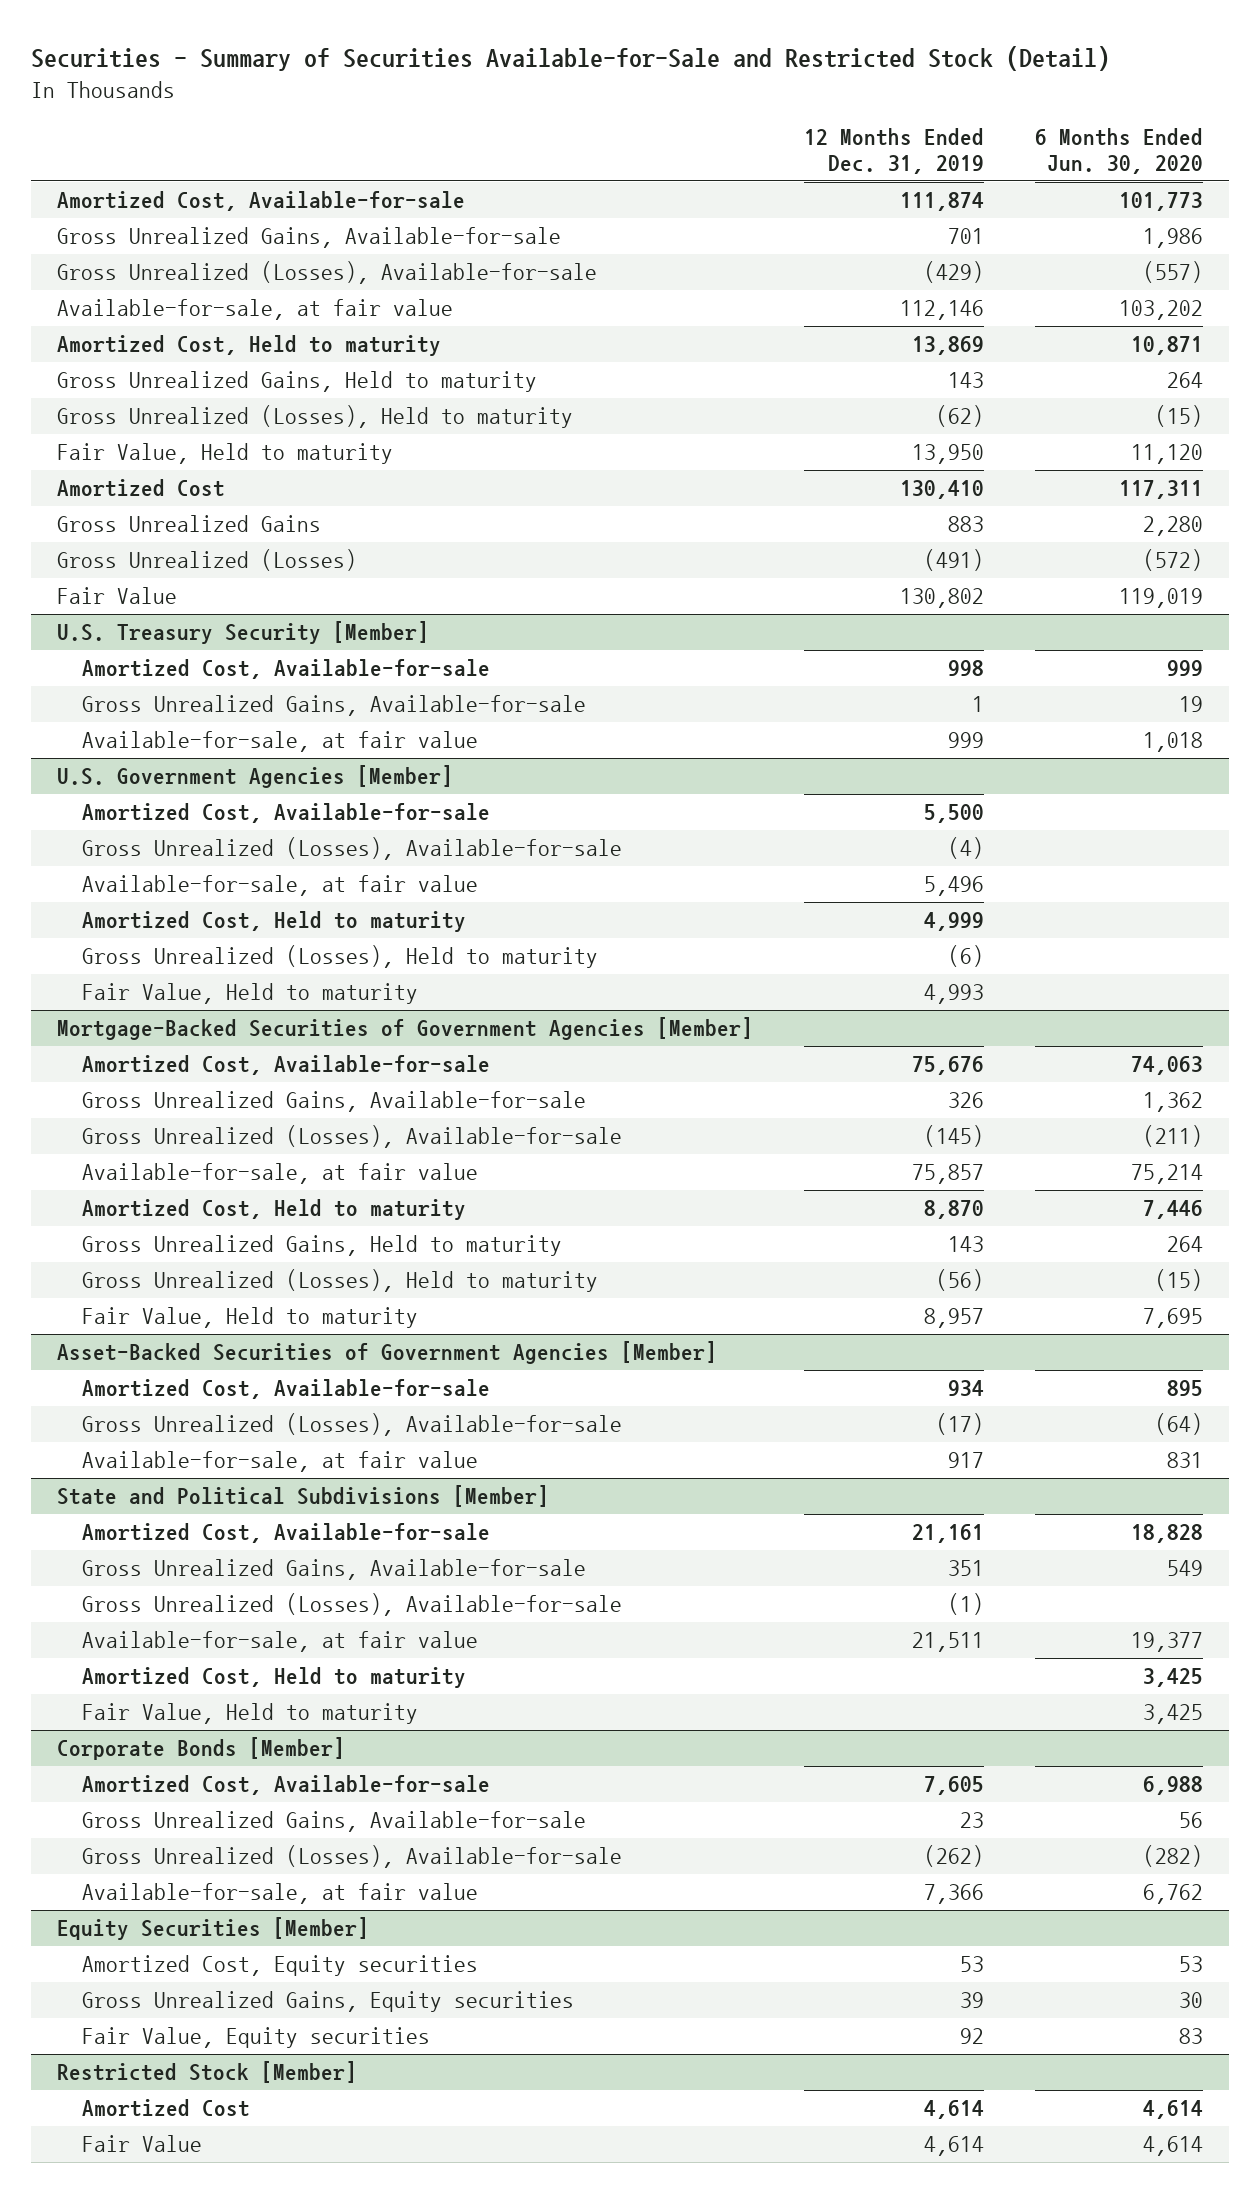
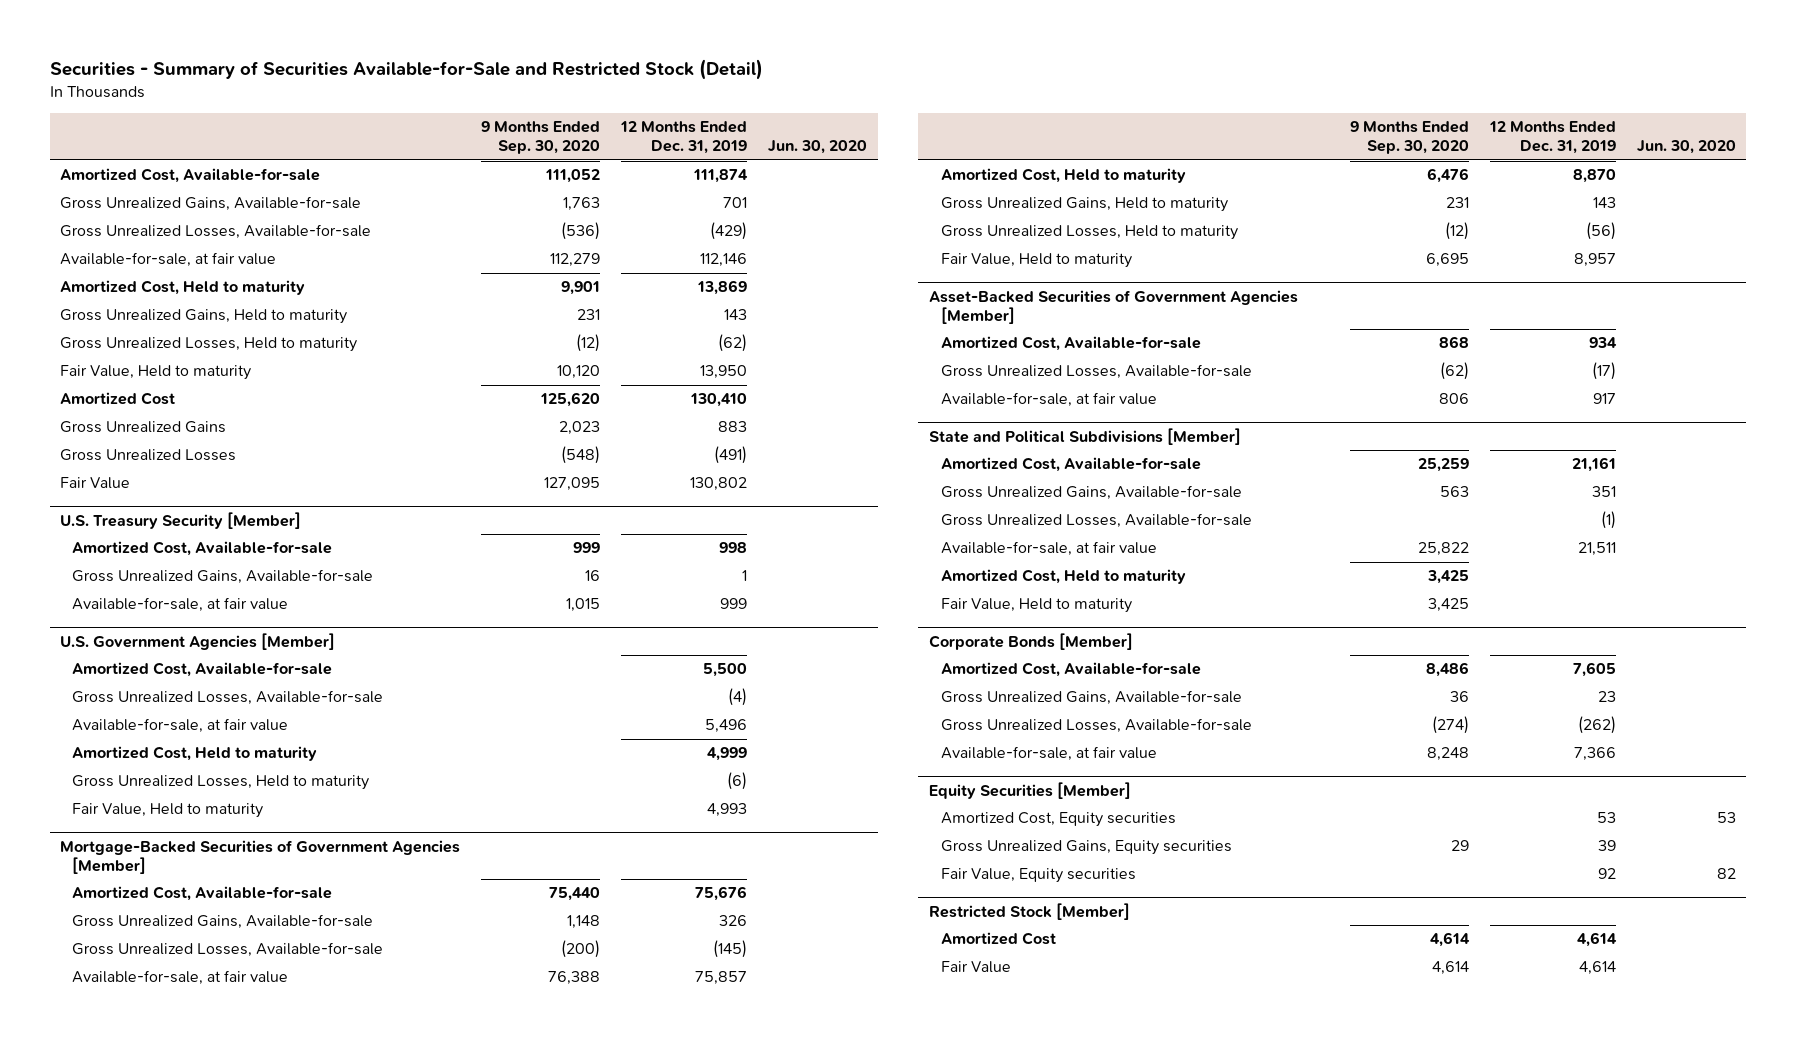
[1035,128,1204,174] 6 Months Ended Jun. 30, 2020 -> none
none -> [481,121,601,155] 9 Months Ended Sep. 30, 2020
none -> [768,140,868,155] Jun. 30, 2020
[56,261,597,285] Gross Unrealized (Losses), Available-for-sale -> [60,224,372,240] Gross Unrealized Losses, Available-for-sale
[56,405,573,429] Gross Unrealized (Losses), Held to maturity -> [60,337,358,353] Gross Unrealized Losses, Held to maturity
[56,549,357,572] Gross Unrealized (Losses) -> [60,449,237,462] Gross Unrealized Losses
[81,837,622,861] Gross Unrealized (Losses), Available-for-sale -> [72,690,384,706] Gross Unrealized Losses, Available-for-sale
[81,945,598,969] Gross Unrealized (Losses), Held to maturity -> [72,775,370,791] Gross Unrealized Losses, Held to maturity
[81,1125,622,1149] Gross Unrealized (Losses), Available-for-sale -> [72,942,384,958] Gross Unrealized Losses, Available-for-sale
[81,1269,598,1293] Gross Unrealized (Losses), Held to maturity -> [941,225,1239,241] Gross Unrealized Losses, Held to maturity
[81,1413,622,1437] Gross Unrealized (Losses), Available-for-sale -> [941,364,1253,380] Gross Unrealized Losses, Available-for-sale
[81,1593,622,1617] Gross Unrealized (Losses), Available-for-sale -> [941,513,1253,529] Gross Unrealized Losses, Available-for-sale
[81,1845,622,1869] Gross Unrealized (Losses), Available-for-sale -> [941,718,1253,734] Gross Unrealized Losses, Available-for-sale

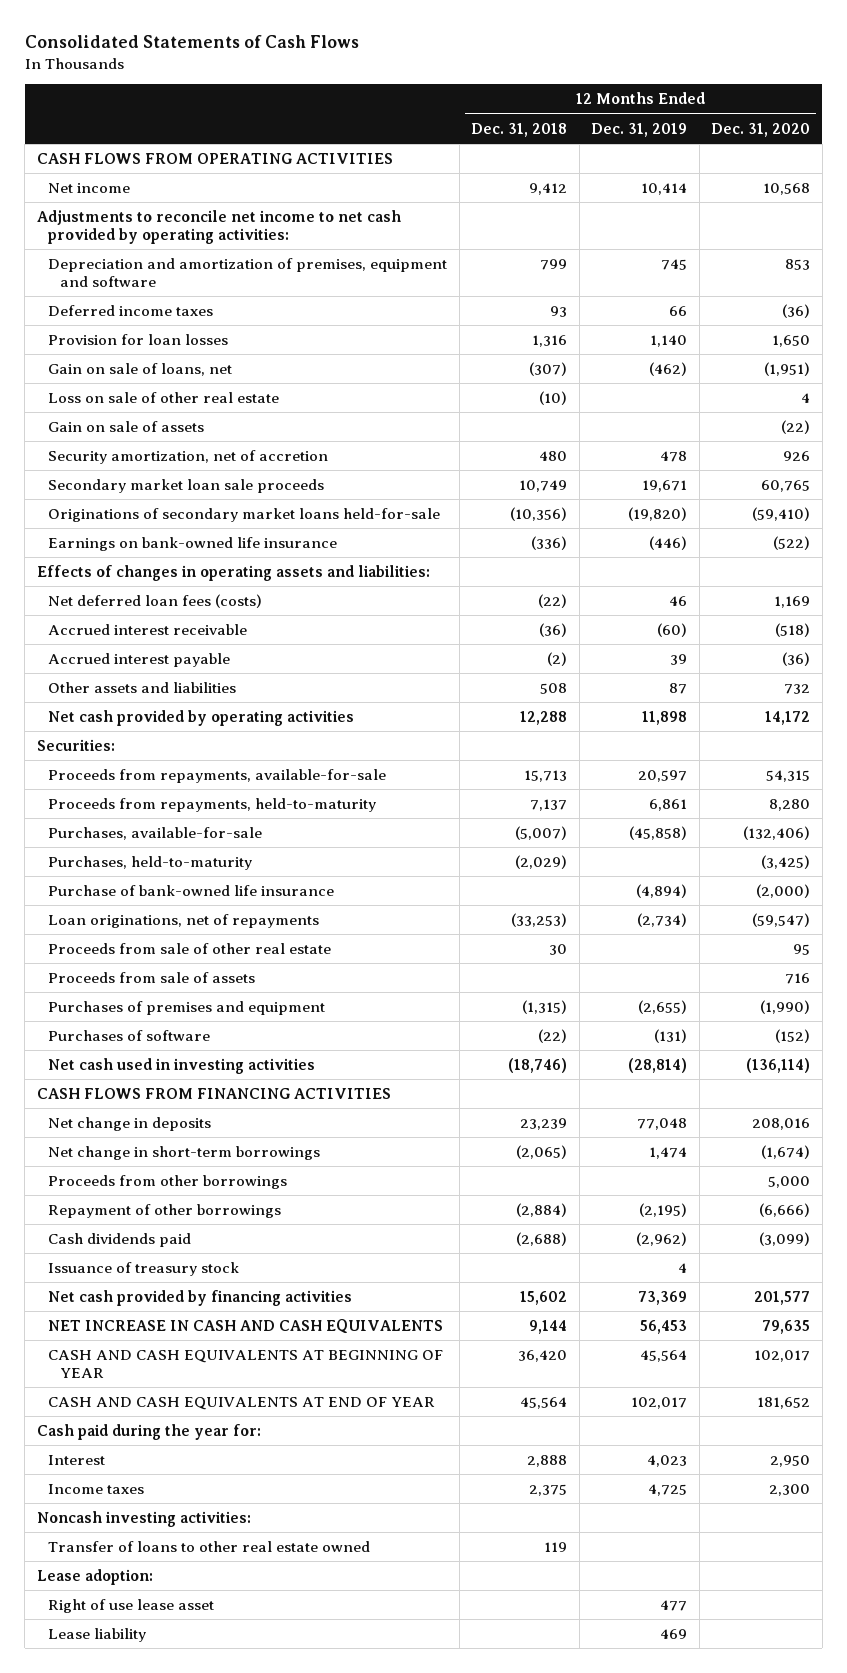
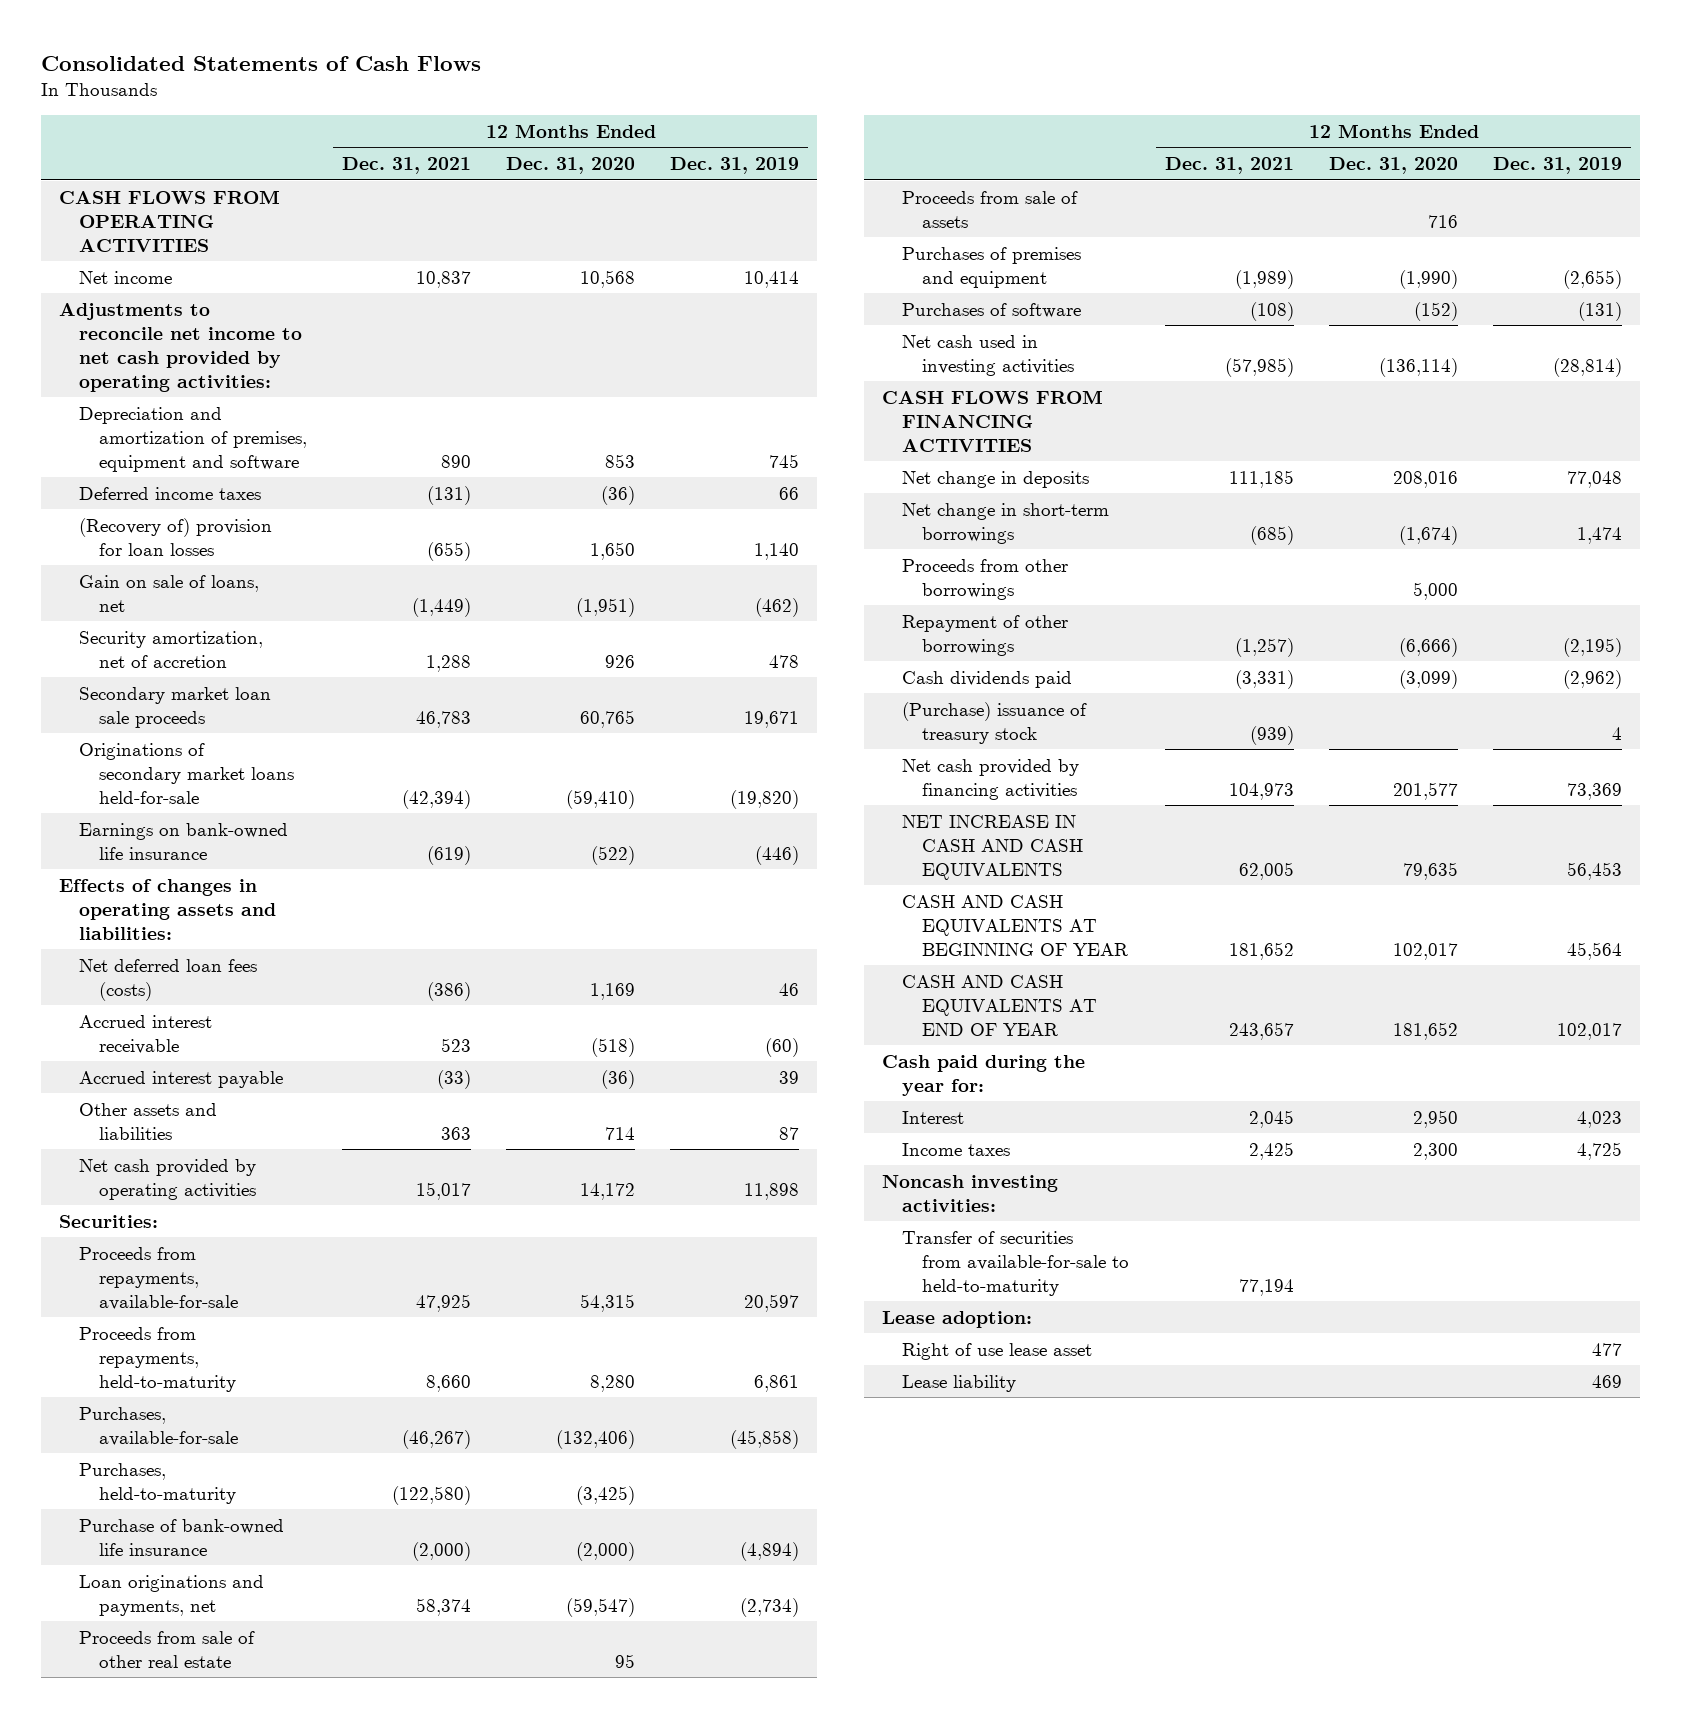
[471,122,568,137] Dec. 31, 2018 -> none
none -> [342,157,472,175] Dec. 31, 2021
[48,333,229,345] Provision for loan losses -> [78,517,272,556] (Recovery of) provision for loan losses
[48,391,280,403] Loss on sale of other real estate -> none
[48,420,205,432] Gain on sale of assets -> none
[784,683,811,694] 732 -> [605,1126,636,1140] 714
[48,913,320,928] Loan originations, net of repayments -> [78,1574,264,1616] Loan originations and payments, net
[48,1261,240,1276] Issuance of treasury stock -> [901,701,1087,744] (Purchase) issuance of treasury stock
[48,1540,371,1552] Transfer of loans to other real estate owned -> none
none -> [901,1230,1129,1296] Transfer of securities from available-for-sale to held-to-maturity

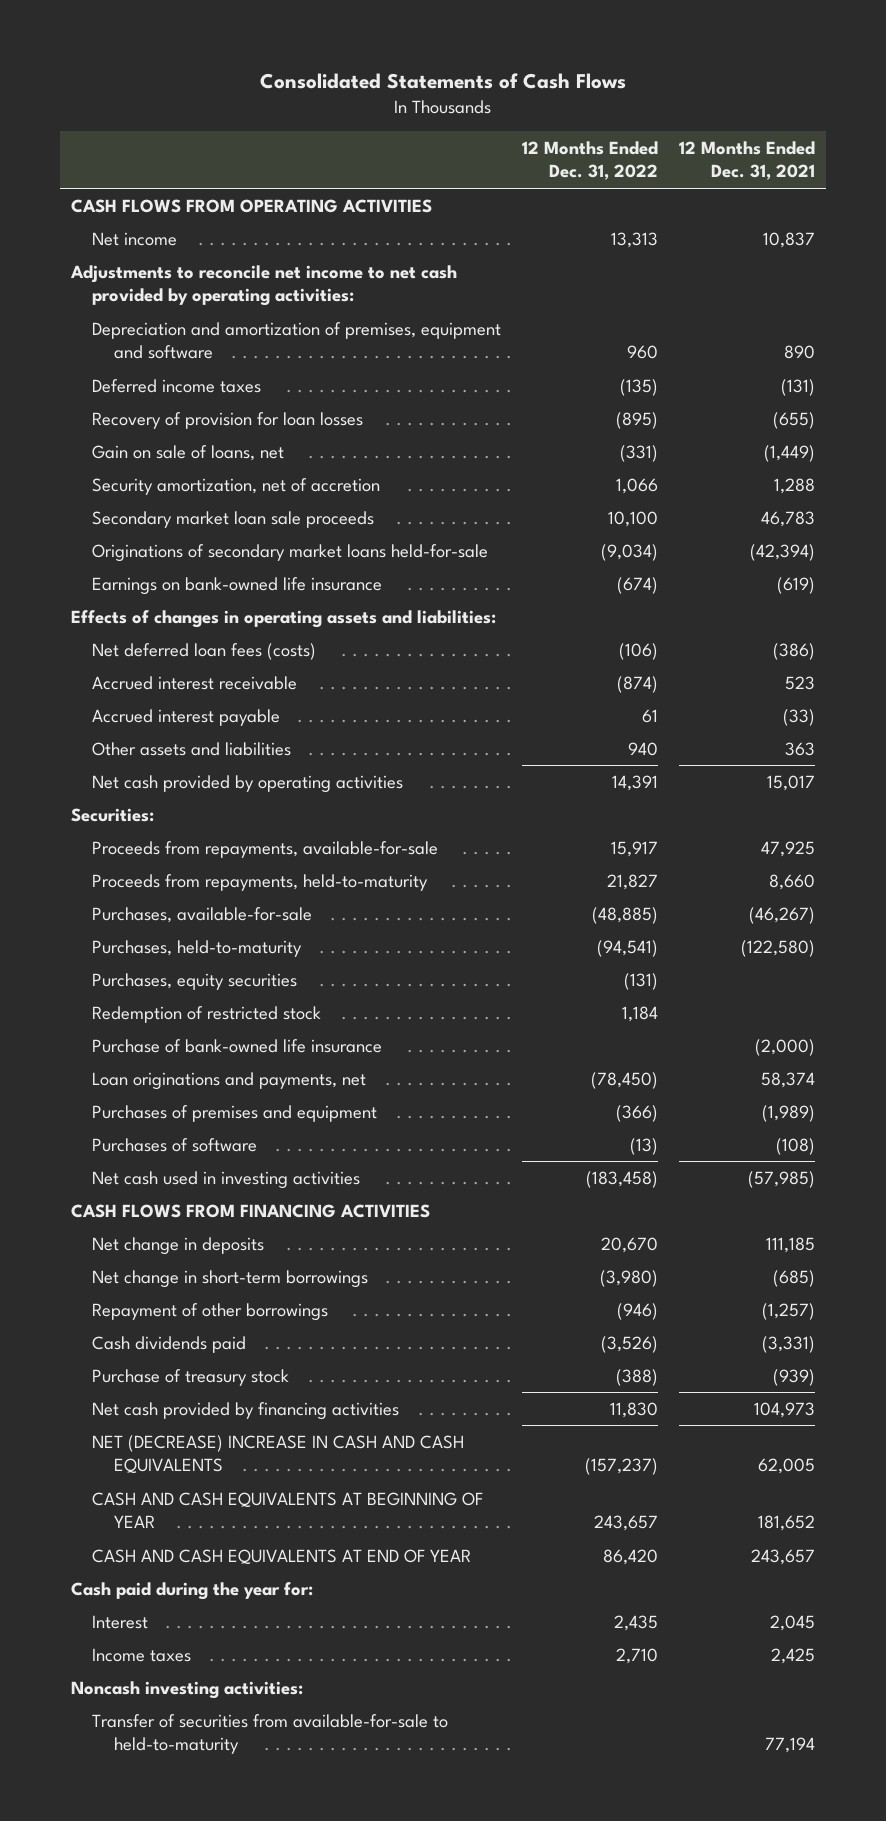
[506,157,636,175] Dec. 31, 2020 -> none
[670,157,800,175] Dec. 31, 2019 -> none
none -> [522,141,659,181] 12 Months Ended Dec. 31, 2022
[78,517,272,556] (Recovery of) provision for loan losses -> [92,411,364,429] Recovery of provision for loan losses
none -> [92,972,298,990] Purchases, equity securities
none -> [92,1005,322,1023] Redemption of restricted stock
[78,1630,255,1668] Proceeds from sale of other real estate -> none
[901,190,1078,228] Proceeds from sale of assets -> none
[901,558,1068,600] Proceeds from other borrowings -> none
[901,701,1087,744] (Purchase) issuance of treasury stock -> [92,1368,290,1386] Purchase of treasury stock
[901,814,1083,880] NET INCREASE IN CASH AND CASH EQUIVALENTS -> [92,1434,465,1475] NET (DECREASE) INCREASE IN CASH AND CASH EQUIVALENTS
[881,1310,1032,1328] Lease adoption: -> none
[901,1342,1092,1360] Right of use lease asset -> none
[901,1374,1016,1392] Lease liability -> none

